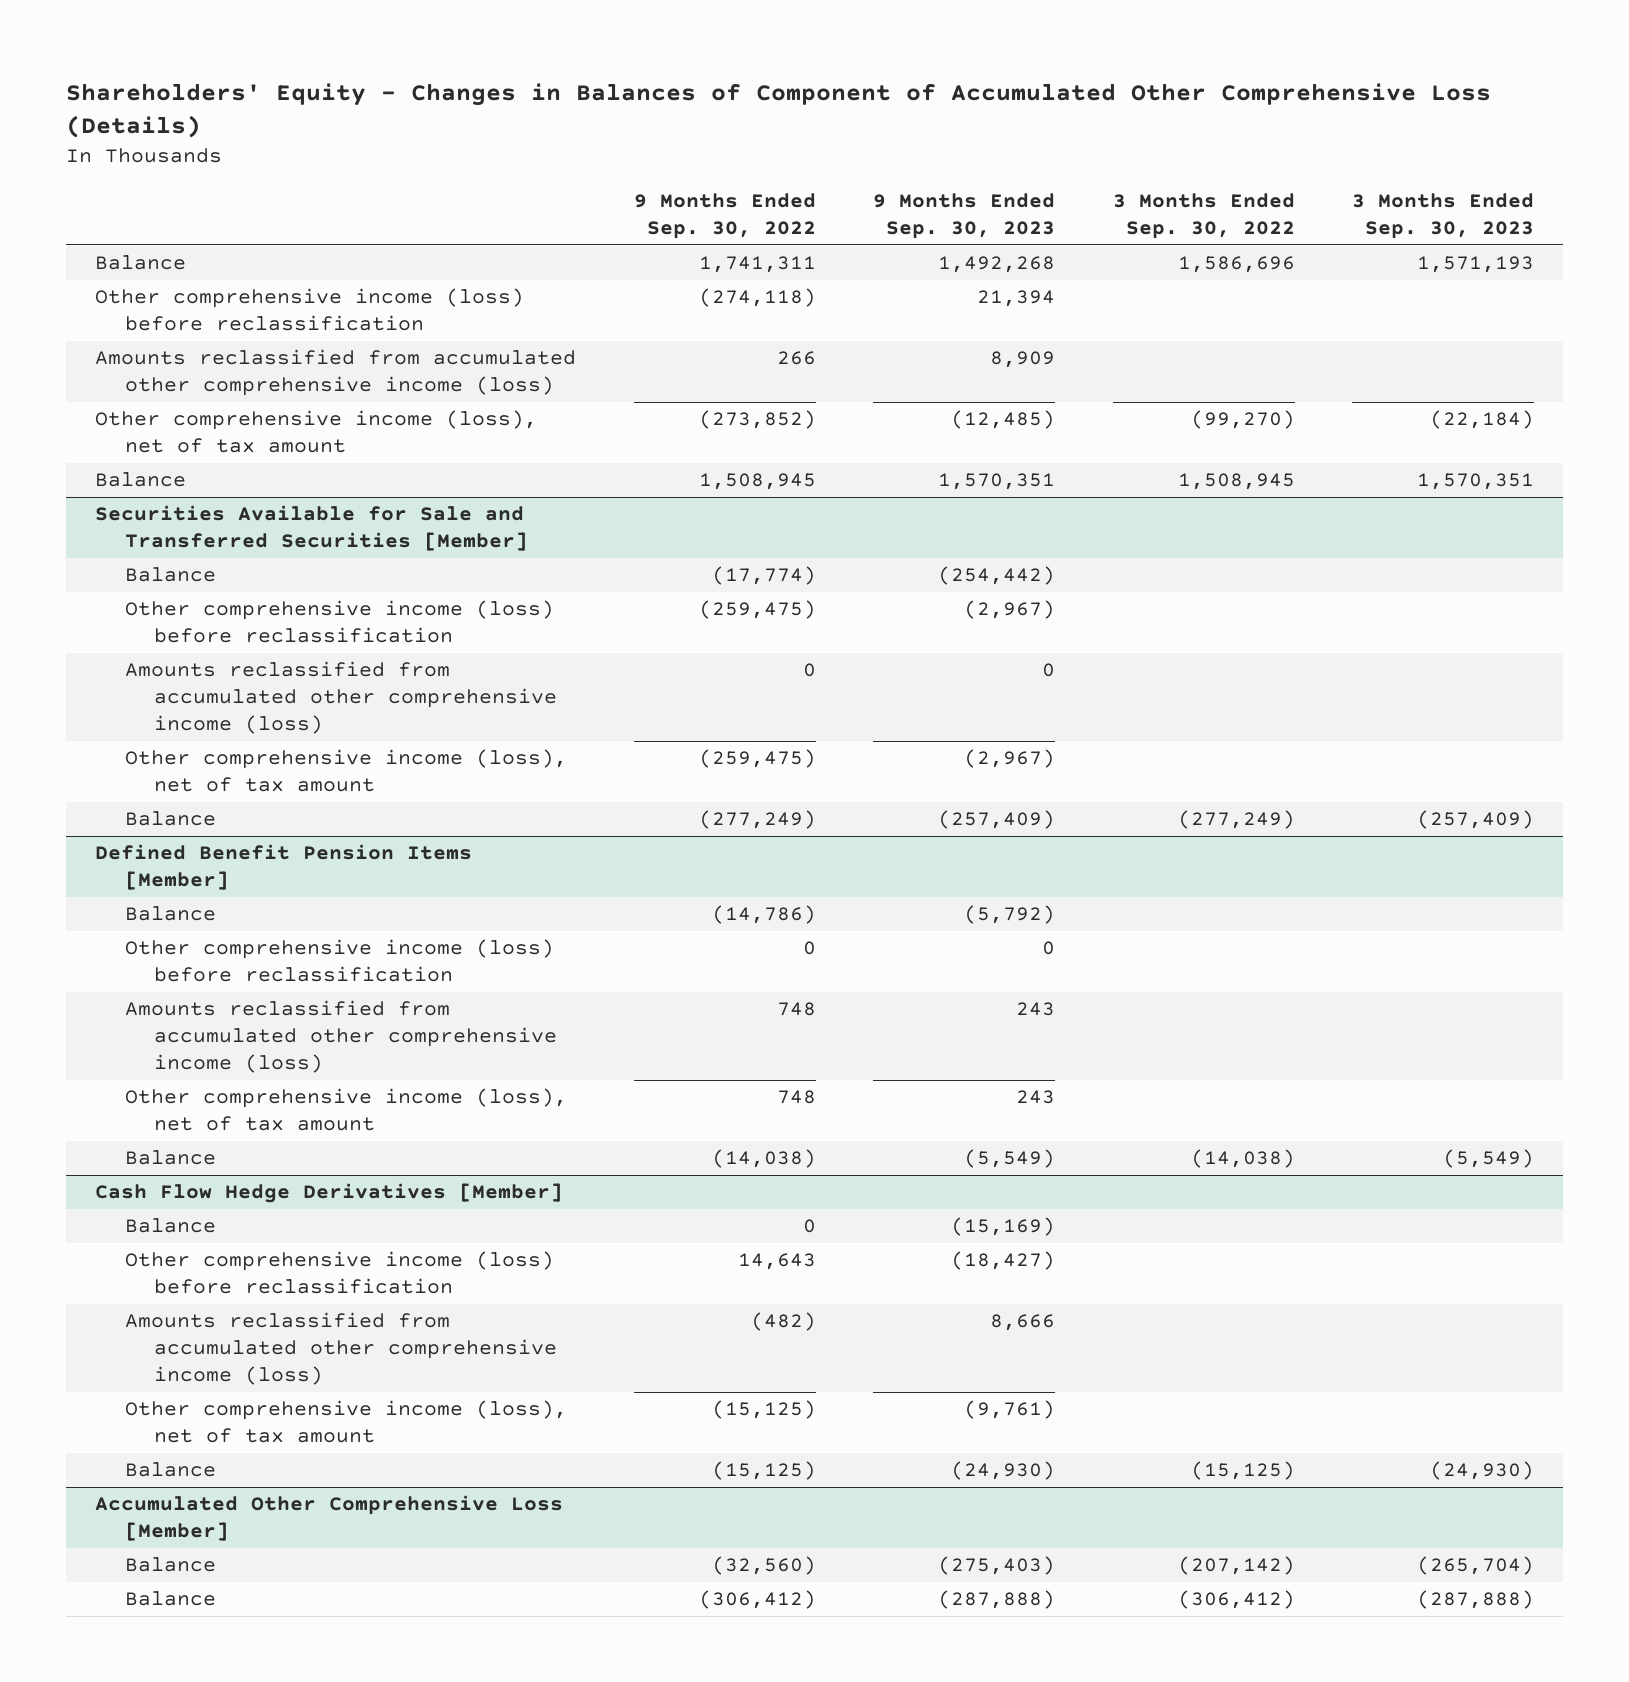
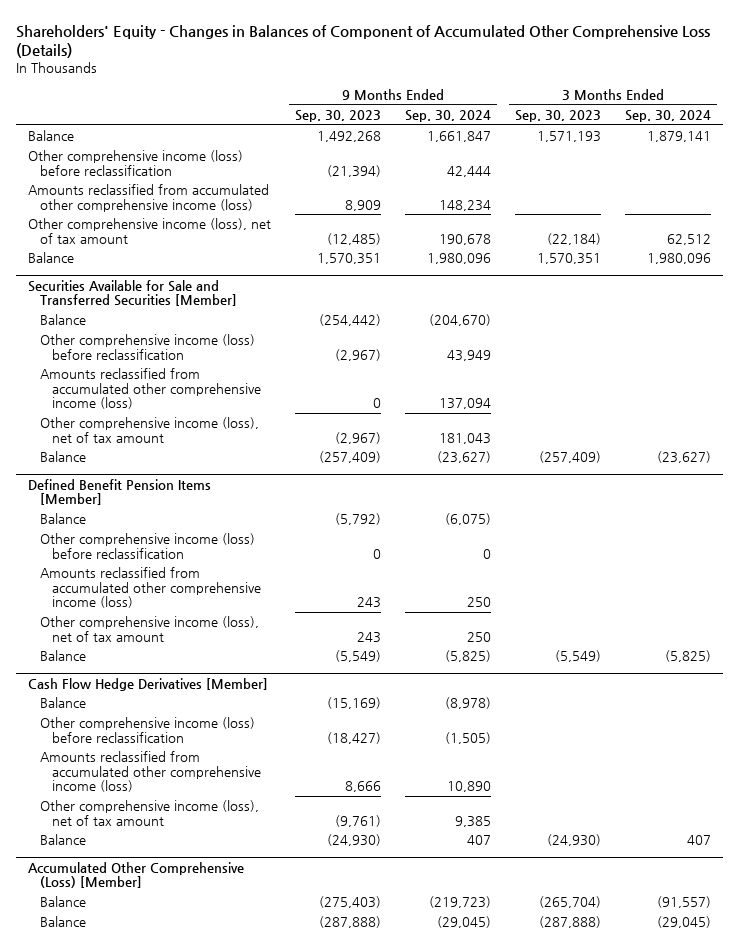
[633,192,816,240] 9 Months Ended Sep. 30, 2022 -> none
[1112,192,1295,240] 3 Months Ended Sep. 30, 2022 -> none
none -> [404,110,491,123] Sep. 30, 2024
none -> [624,110,711,123] Sep. 30, 2024
[977,290,1056,308] 21,394 -> [327,164,382,177] (21,394)
[94,1495,563,1542] Accumulated Other Comprehensive Loss [Member] -> [28,861,245,889] Accumulated Other Comprehensive (Loss) [Member]

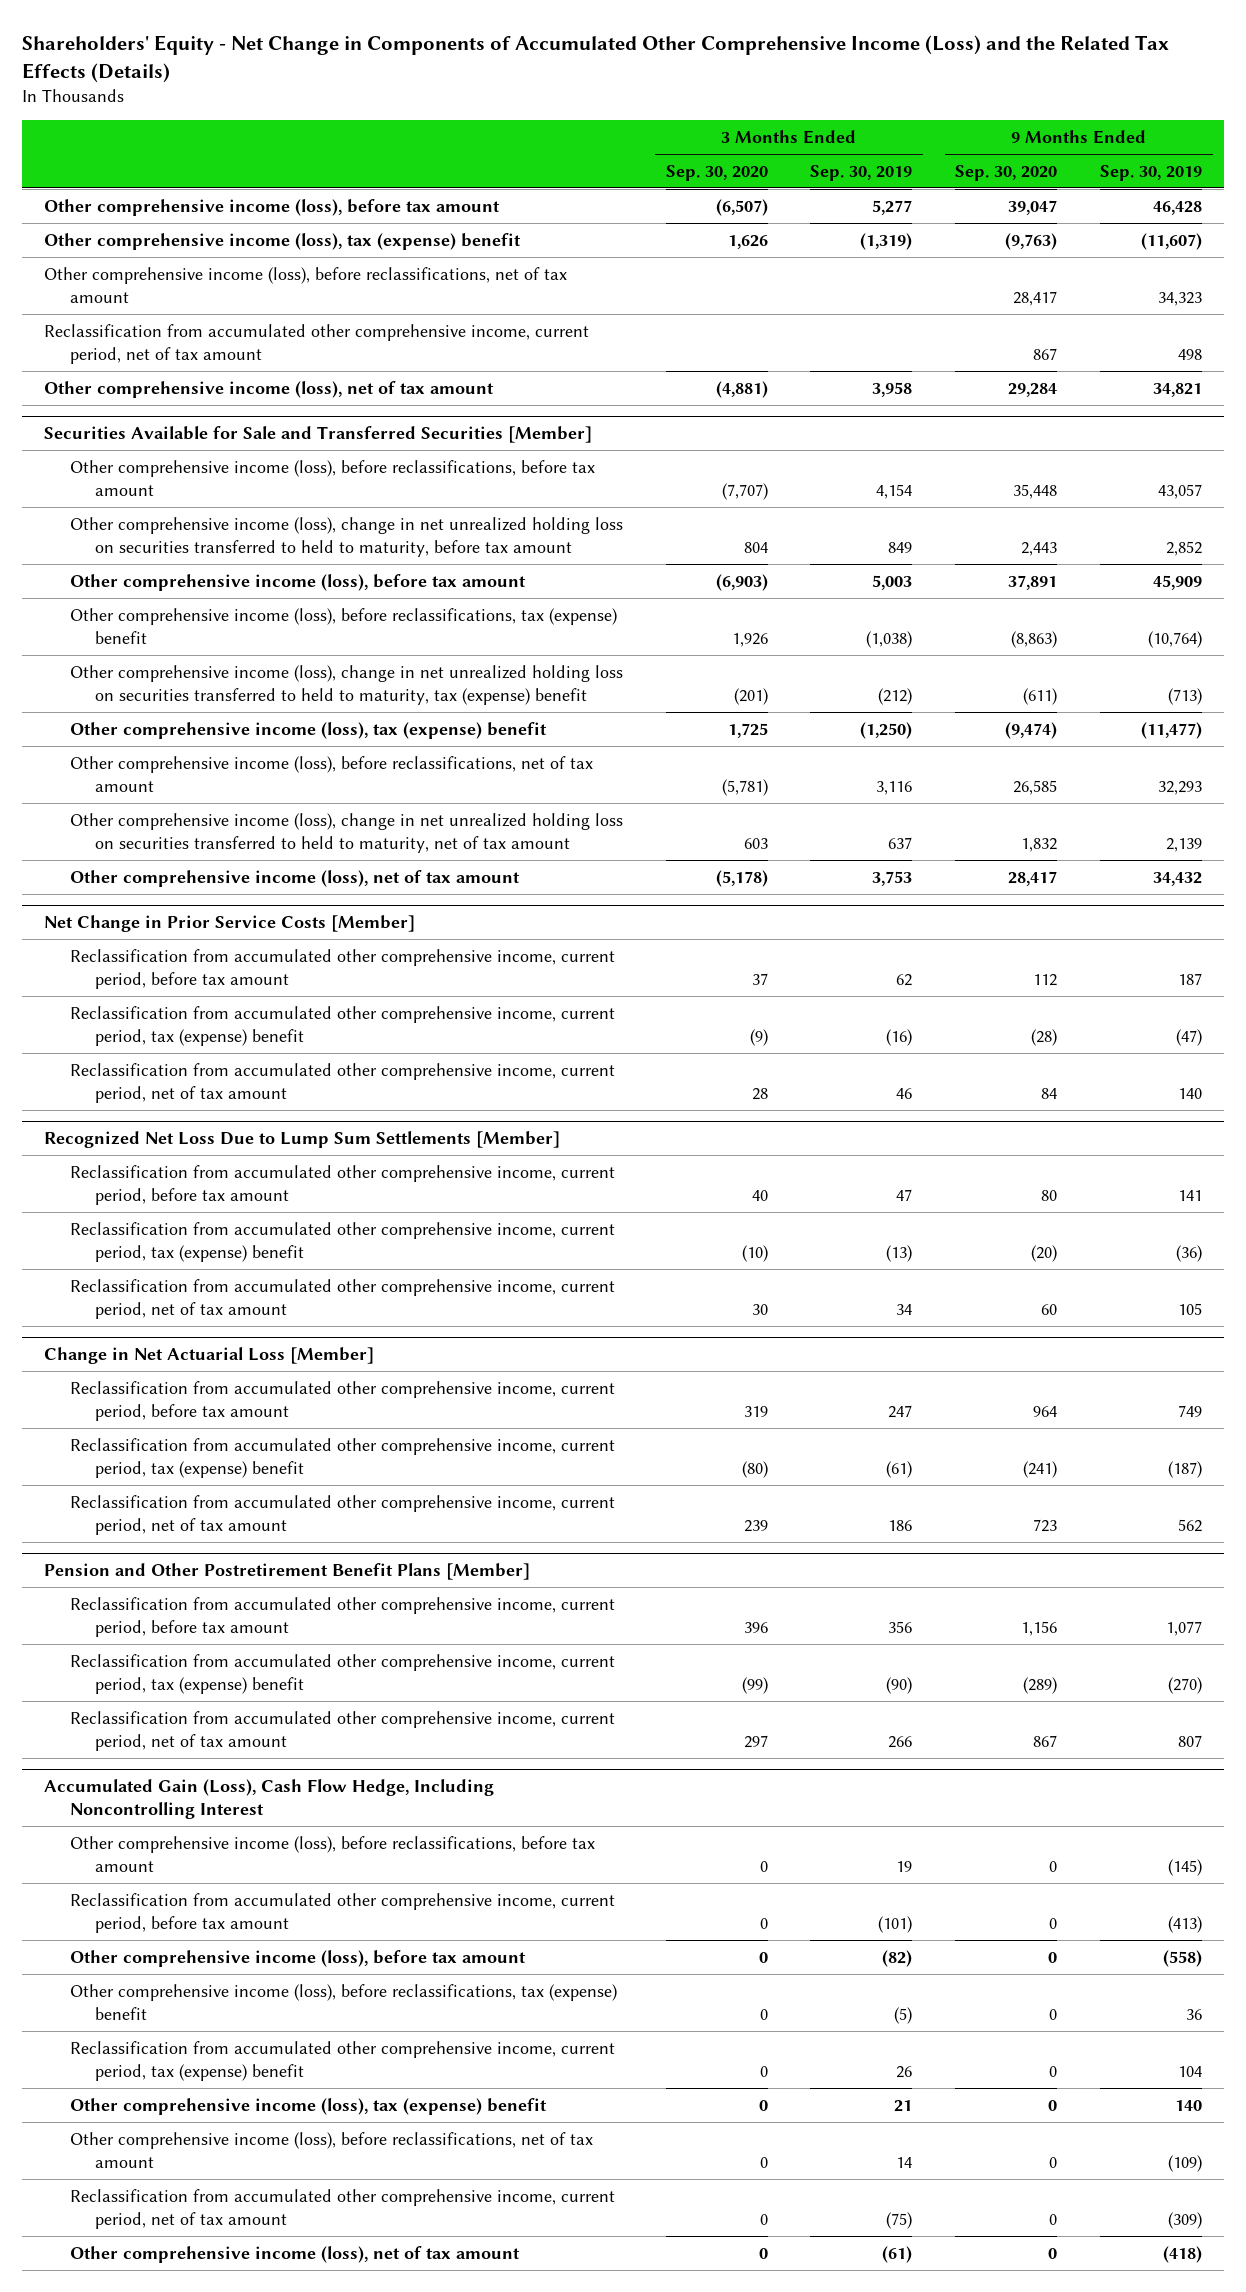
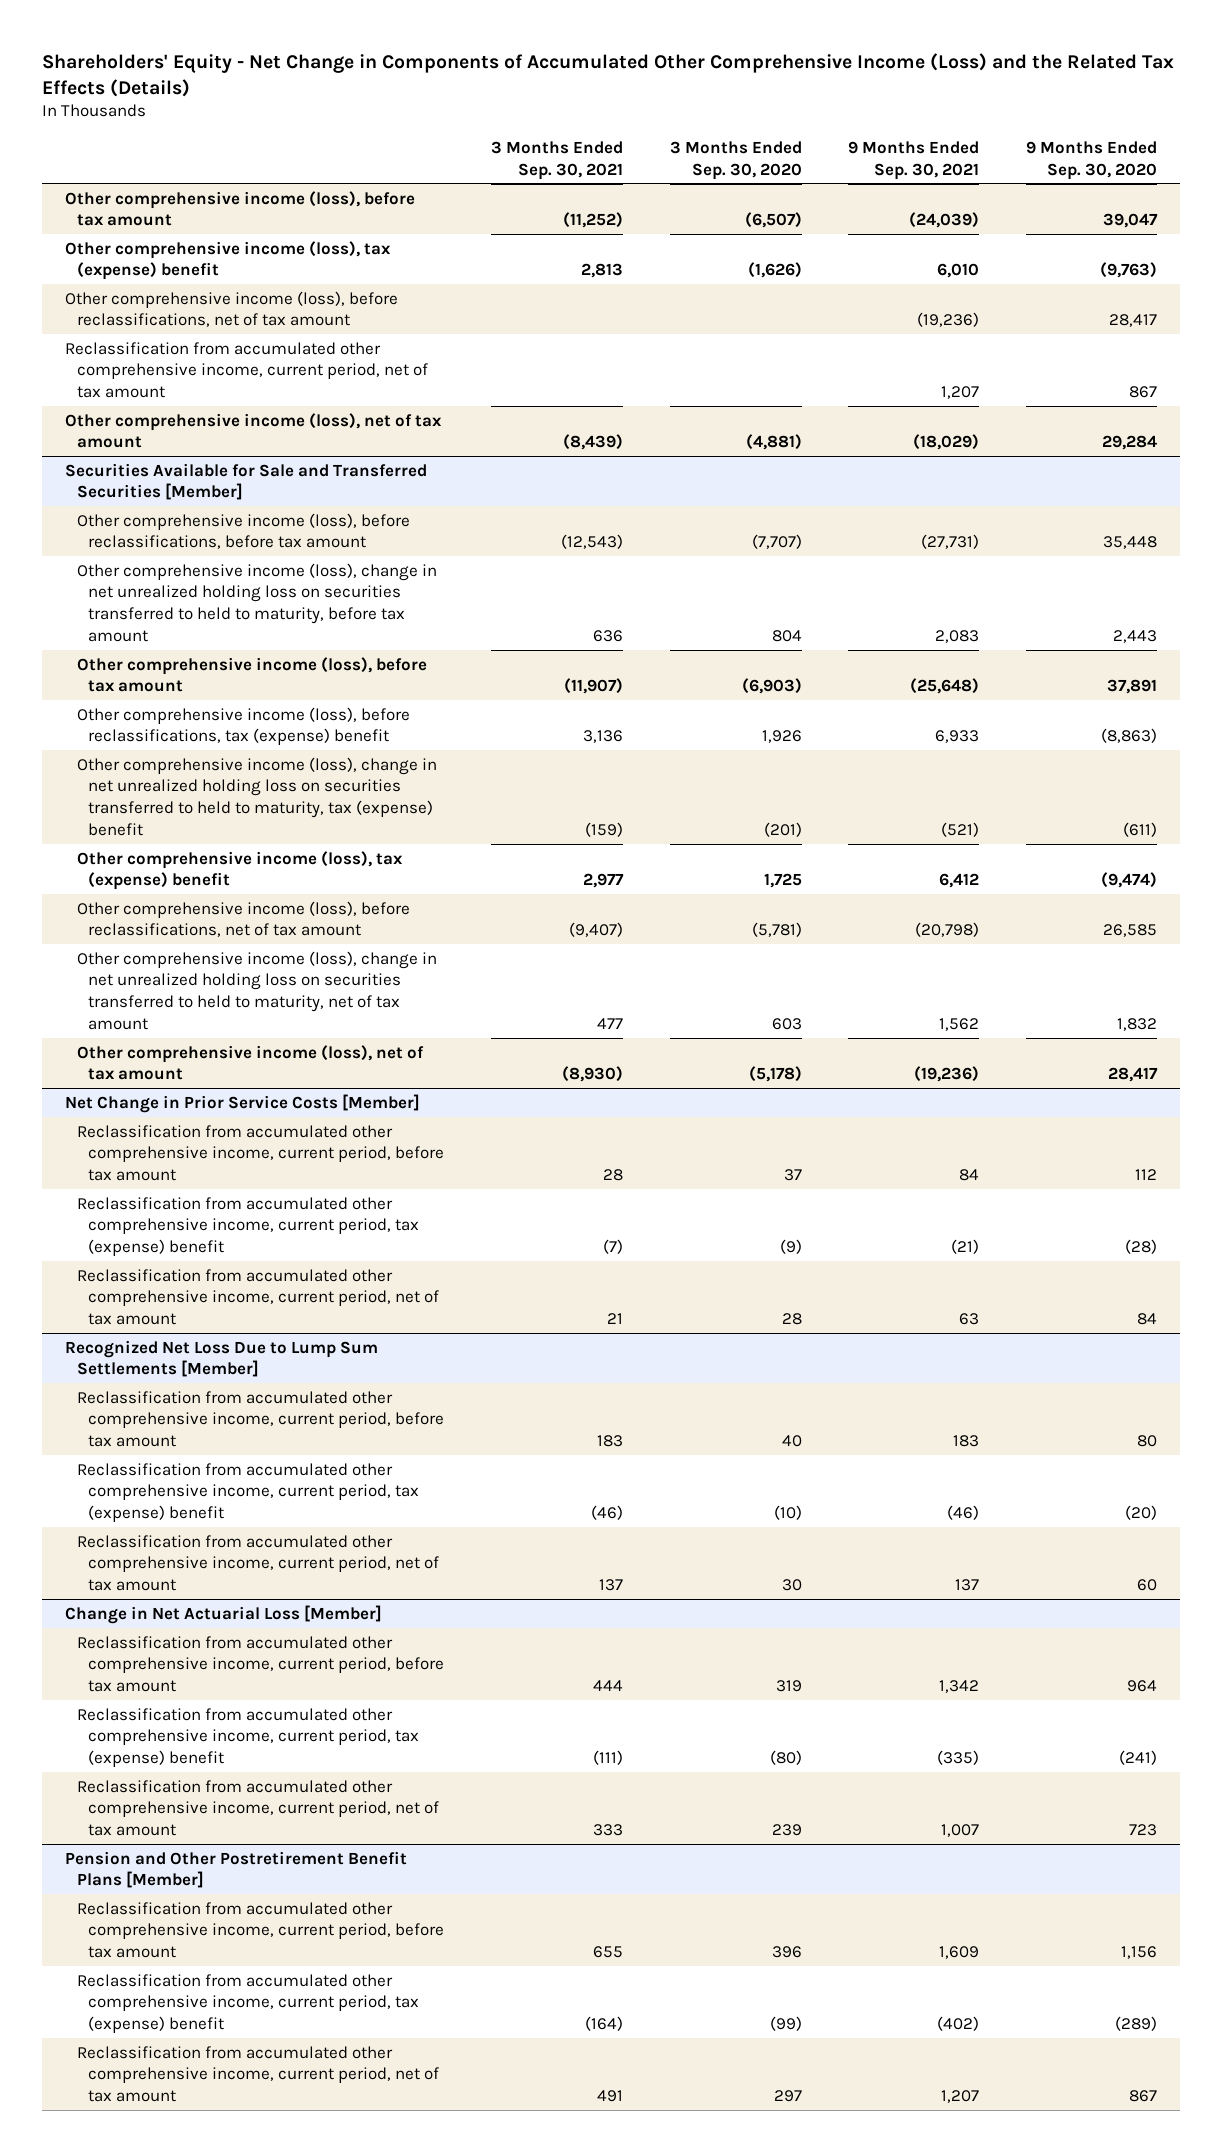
[810,164,913,181] Sep. 30, 2019 -> none
[1100,164,1203,181] Sep. 30, 2019 -> none
none -> [491,140,624,180] 3 Months Ended Sep. 30, 2021
none -> [848,140,980,180] 9 Months Ended Sep. 30, 2021
[727,234,768,249] 1,626 -> [747,262,802,279] (1,626)
[43,1779,494,1819] Accumulated Gain (Loss), Cash Flow Hedge, Including Noncontrolling Interest -> none
[69,1835,595,1872] Other comprehensive income (loss), before reclassifications, before tax amount -> none
[69,1892,615,1933] Reclassification from accumulated other comprehensive income, current period, before tax amount -> none
[69,1949,526,1967] Other comprehensive income (loss), before tax amount -> none
[69,1983,617,2020] Other comprehensive income (loss), before reclassifications, tax (expense) benefit -> none
[69,2040,615,2081] Reclassification from accumulated other comprehensive income, current period, tax (expense) benefit -> none
[69,2097,547,2115] Other comprehensive income (loss), tax (expense) benefit -> none
[69,2131,593,2168] Other comprehensive income (loss), before reclassifications, net of tax amount -> none
[69,2188,615,2229] Reclassification from accumulated other comprehensive income, current period, net of tax amount -> none
[69,2245,520,2263] Other comprehensive income (loss), net of tax amount -> none

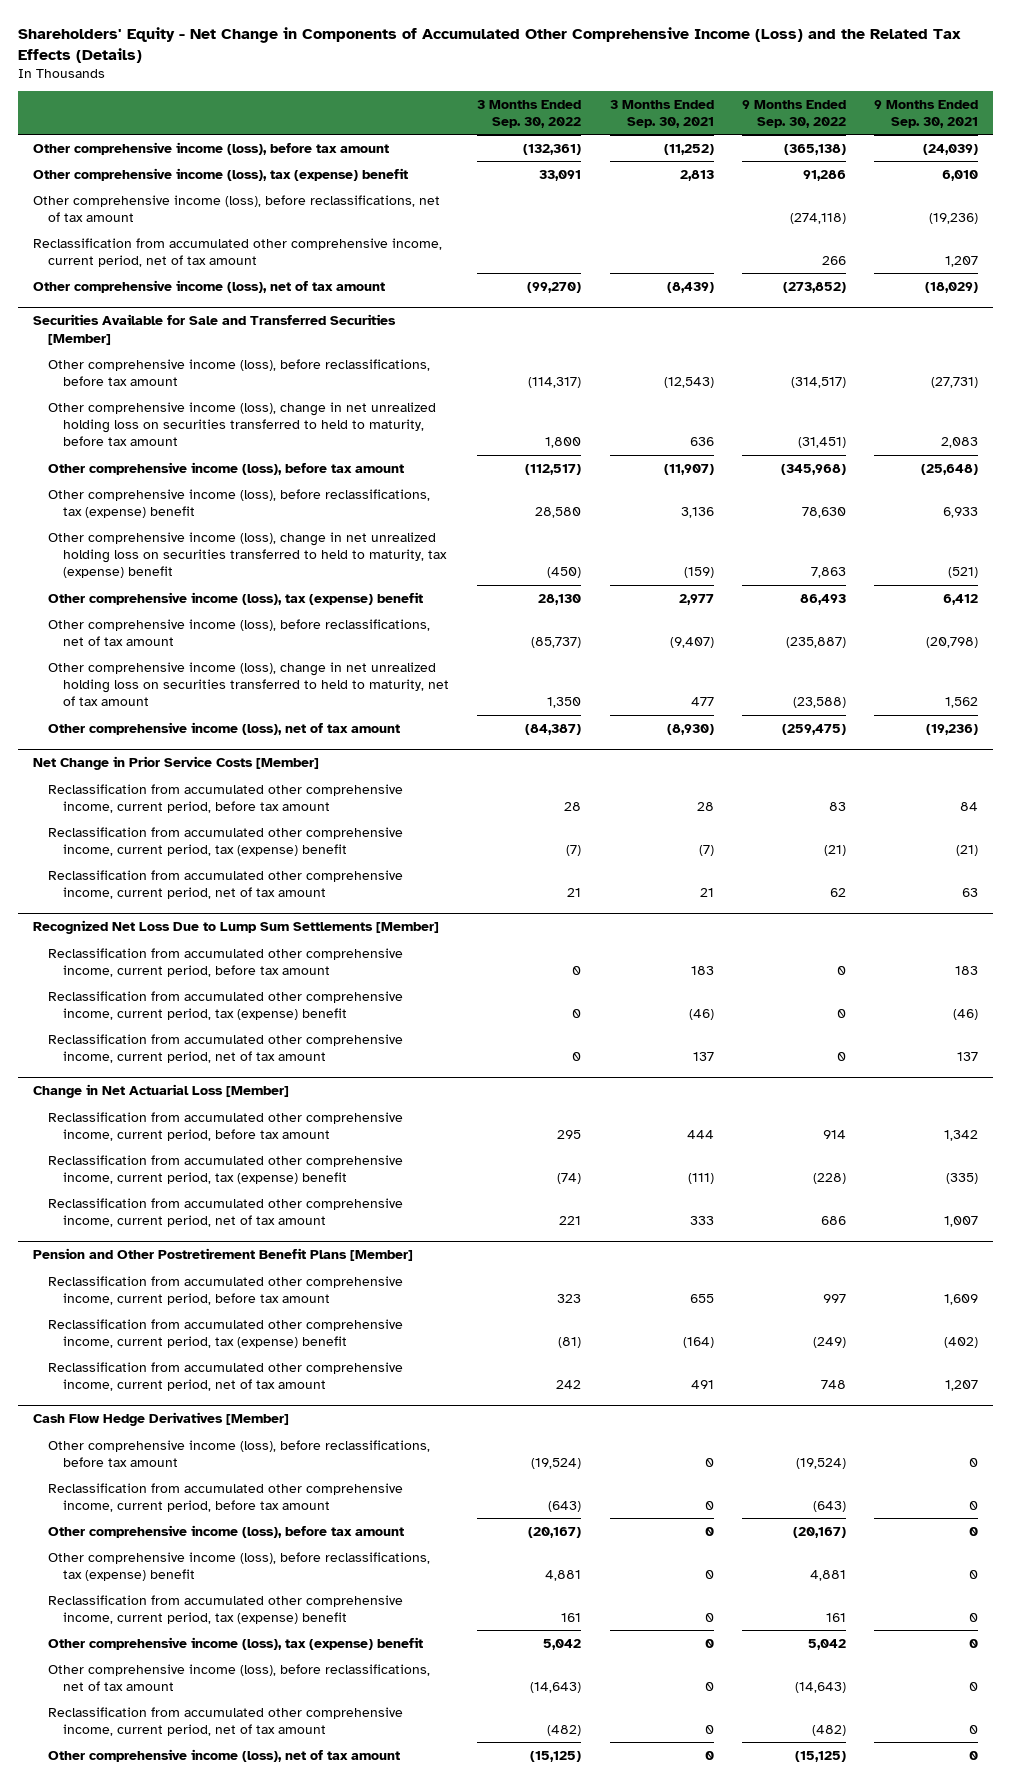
[669,140,802,180] 3 Months Ended Sep. 30, 2020 -> none
[1025,140,1157,180] 9 Months Ended Sep. 30, 2020 -> none
none -> [477,99,582,128] 3 Months Ended Sep. 30, 2022
none -> [742,99,847,128] 9 Months Ended Sep. 30, 2022
none -> [32,1412,289,1427] Cash Flow Hedge Derivatives [Member]
none -> [47,1439,430,1467] Other comprehensive income (loss), before reclassifications, before tax amount
none -> [47,1482,403,1512] Reclassification from accumulated other comprehensive income, current period, before tax amount
none -> [47,1524,404,1538] Other comprehensive income (loss), before tax amount
none -> [47,1551,430,1581] Other comprehensive income (loss), before reclassifications, tax (expense) benefit
none -> [47,1594,403,1624] Reclassification from accumulated other comprehensive income, current period, tax (expense) benefit
none -> [47,1636,423,1650] Other comprehensive income (loss), tax (expense) benefit
none -> [47,1663,430,1691] Other comprehensive income (loss), before reclassifications, net of tax amount
none -> [47,1706,403,1736] Reclassification from accumulated other comprehensive income, current period, net of tax amount
none -> [47,1748,400,1762] Other comprehensive income (loss), net of tax amount

